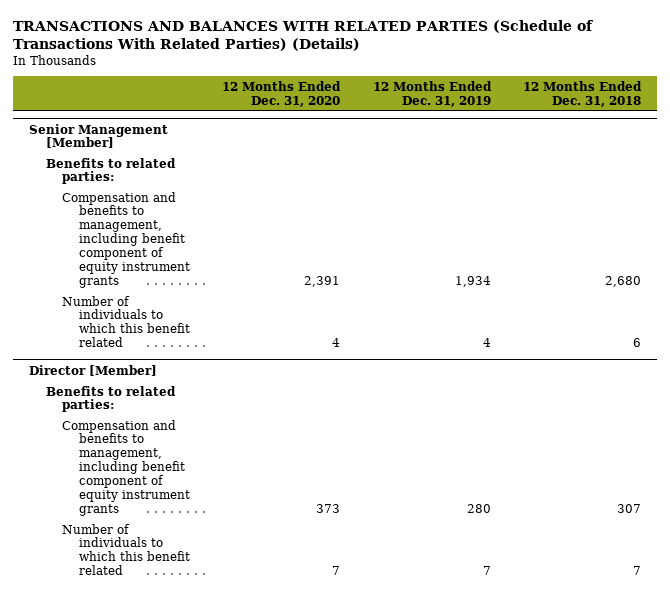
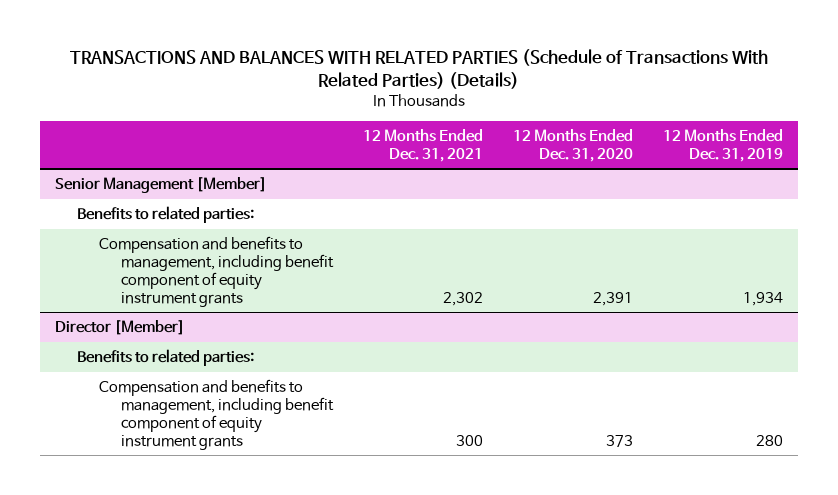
[522,80,642,107] 12 Months Ended Dec. 31, 2018 -> none
none -> [363,128,484,162] 12 Months Ended Dec. 31, 2021
[62,295,190,348] Number of individuals to which this benefit related -> none
[62,523,190,576] Number of individuals to which this benefit related -> none

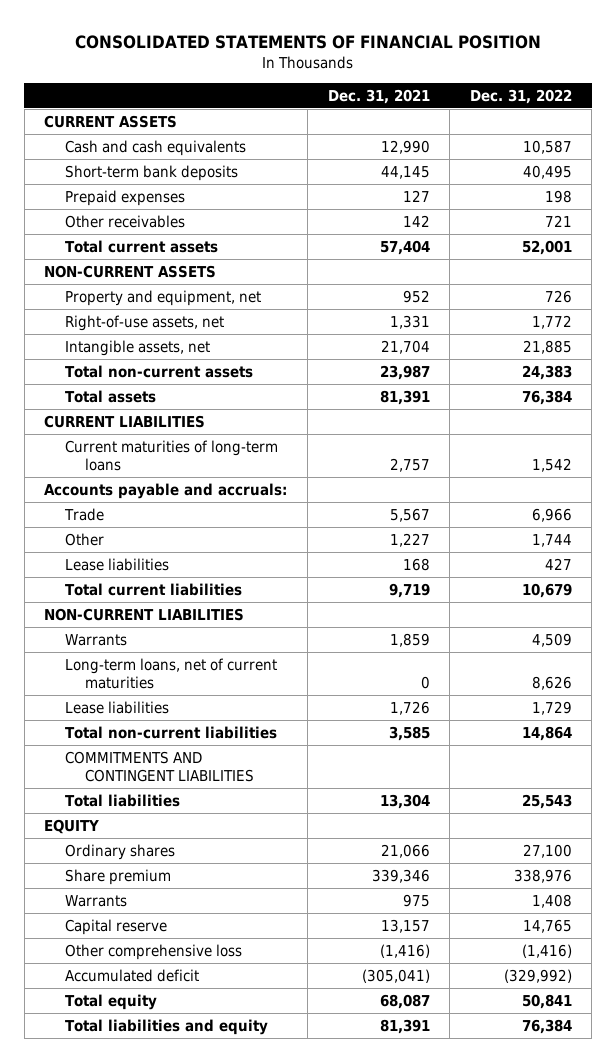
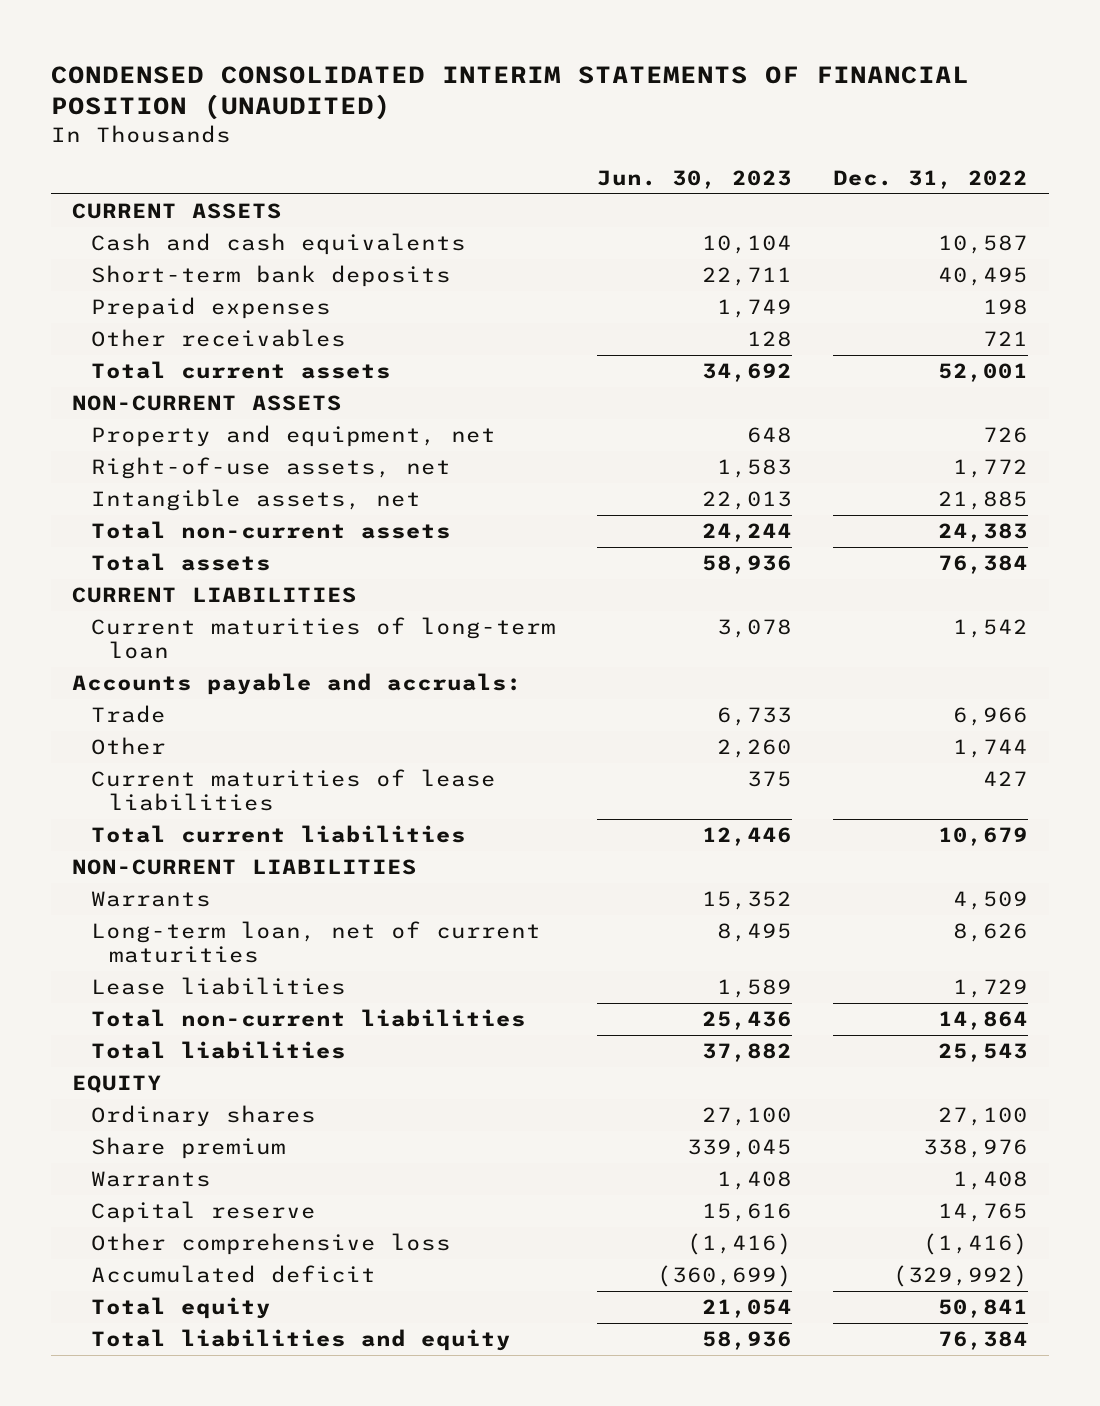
[75,34,542,49] CONSOLIDATED STATEMENTS OF FINANCIAL POSITION -> [51,65,970,121] CONDENSED CONSOLIDATED INTERIM STATEMENTS OF FINANCIAL POSITION (UNAUDITED)
[327,88,430,104] Dec. 31, 2021 -> none
none -> [596,169,792,189] Jun. 30, 2023
[64,439,278,472] Current maturities of long-term loans -> [90,616,556,660] Current maturities of long-term loan
[64,557,169,571] Lease liabilities -> [90,768,496,812] Current maturities of lease liabilities
[64,657,277,690] Long-term loans, net of current maturities -> [90,920,541,964] Long-term loan, net of current maturities
[64,750,255,783] COMMITMENTS AND CONTINGENT LIABILITIES -> none

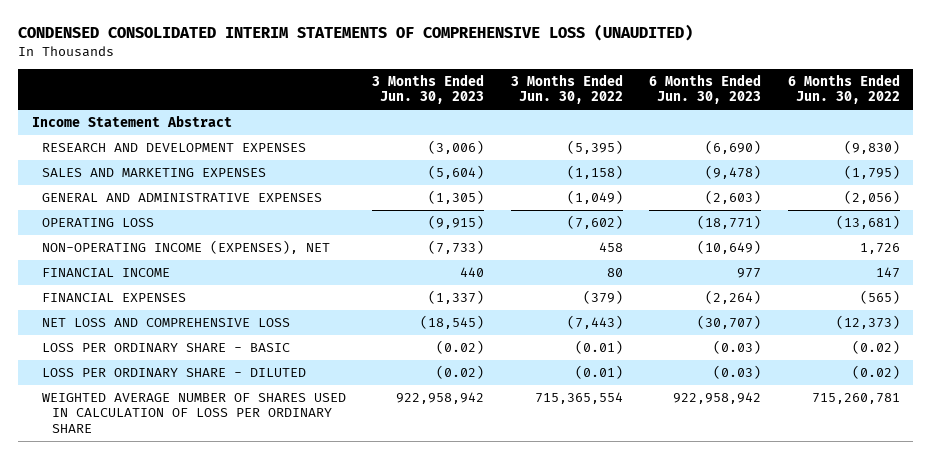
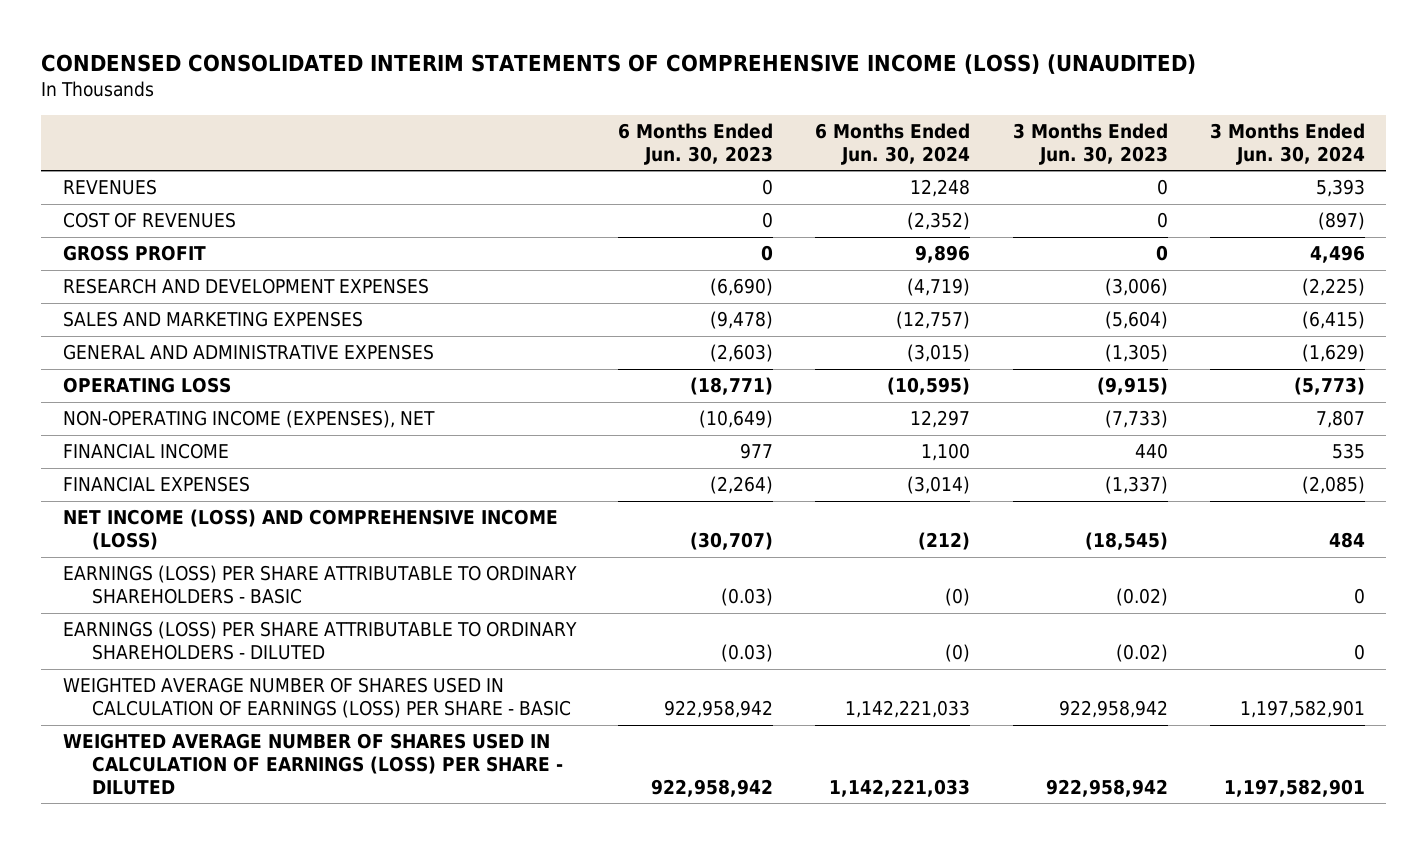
[18,24,694,42] CONDENSED CONSOLIDATED INTERIM STATEMENTS OF COMPREHENSIVE LOSS (UNAUDITED) -> [41,53,1197,74] CONDENSED CONSOLIDATED INTERIM STATEMENTS OF COMPREHENSIVE INCOME (LOSS) (UNAUDITED)
[510,73,623,105] 3 Months Ended Jun. 30, 2022 -> none
[788,73,901,105] 6 Months Ended Jun. 30, 2022 -> none
none -> [815,122,971,165] 6 Months Ended Jun. 30, 2024
none -> [1209,122,1365,165] 3 Months Ended Jun. 30, 2024
[31,114,232,127] Income Statement Abstract -> none
none -> [62,179,157,196] REVENUES
none -> [62,212,236,229] COST OF REVENUES
none -> [62,245,206,262] GROSS PROFIT
[41,317,290,327] NET LOSS AND COMPREHENSIVE LOSS -> [62,509,558,550] NET INCOME (LOSS) AND COMPREHENSIVE INCOME (LOSS)
[41,342,290,352] LOSS PER ORDINARY SHARE - BASIC -> [62,565,577,604] EARNINGS (LOSS) PER SHARE ATTRIBUTABLE TO ORDINARY SHAREHOLDERS - BASIC
[41,367,306,377] LOSS PER ORDINARY SHARE - DILUTED -> [62,621,577,660] EARNINGS (LOSS) PER SHARE ATTRIBUTABLE TO ORDINARY SHAREHOLDERS - DILUTED
[41,392,346,433] WEIGHTED AVERAGE NUMBER OF SHARES USED IN CALCULATION OF LOSS PER ORDINARY SHARE -> [62,677,571,718] WEIGHTED AVERAGE NUMBER OF SHARES USED IN CALCULATION OF EARNINGS (LOSS) PER SHARE - BASIC
none -> [62,733,563,795] WEIGHTED AVERAGE NUMBER OF SHARES USED IN CALCULATION OF EARNINGS (LOSS) PER SHARE - DILUTED

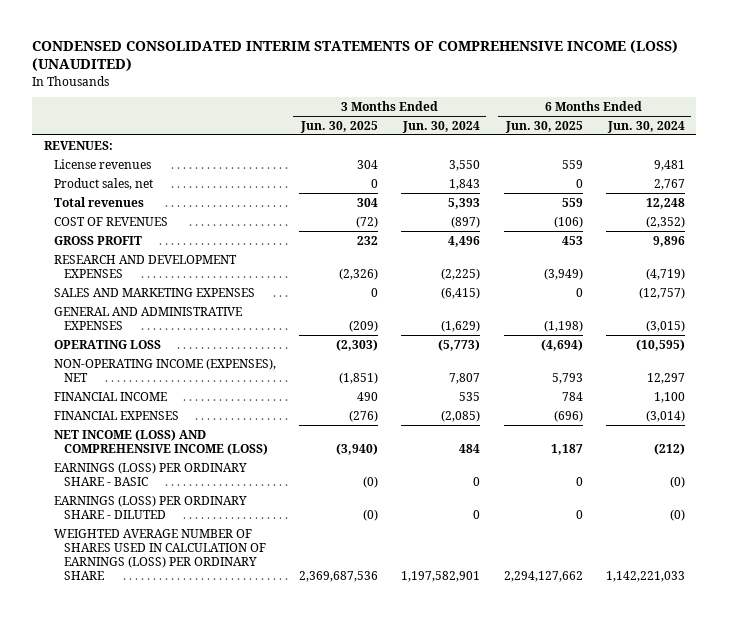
[617,122,773,165] 6 Months Ended Jun. 30, 2023 -> none
[1012,122,1168,165] 3 Months Ended Jun. 30, 2023 -> none
none -> [300,120,379,133] Jun. 30, 2025
none -> [504,120,583,133] Jun. 30, 2025
none -> [43,140,113,150] REVENUES:
none -> [53,158,151,169] License revenues
none -> [53,177,153,190] Product sales, net
[62,179,157,196] REVENUES -> [53,196,144,207] Total revenues
[62,733,563,795] WEIGHTED AVERAGE NUMBER OF SHARES USED IN CALCULATION OF EARNINGS (LOSS) PER SHARE - DILUTED -> none
[62,565,577,604] EARNINGS (LOSS) PER SHARE ATTRIBUTABLE TO ORDINARY SHAREHOLDERS - BASIC -> [53,461,247,486] EARNINGS (LOSS) PER ORDINARY SHARE - BASIC
[62,621,577,660] EARNINGS (LOSS) PER SHARE ATTRIBUTABLE TO ORDINARY SHAREHOLDERS - DILUTED -> [53,494,247,519] EARNINGS (LOSS) PER ORDINARY SHARE - DILUTED
[62,677,571,718] WEIGHTED AVERAGE NUMBER OF SHARES USED IN CALCULATION OF EARNINGS (LOSS) PER SHARE - BASIC -> [53,528,267,580] WEIGHTED AVERAGE NUMBER OF SHARES USED IN CALCULATION OF EARNINGS (LOSS) PER ORDINARY SHARE

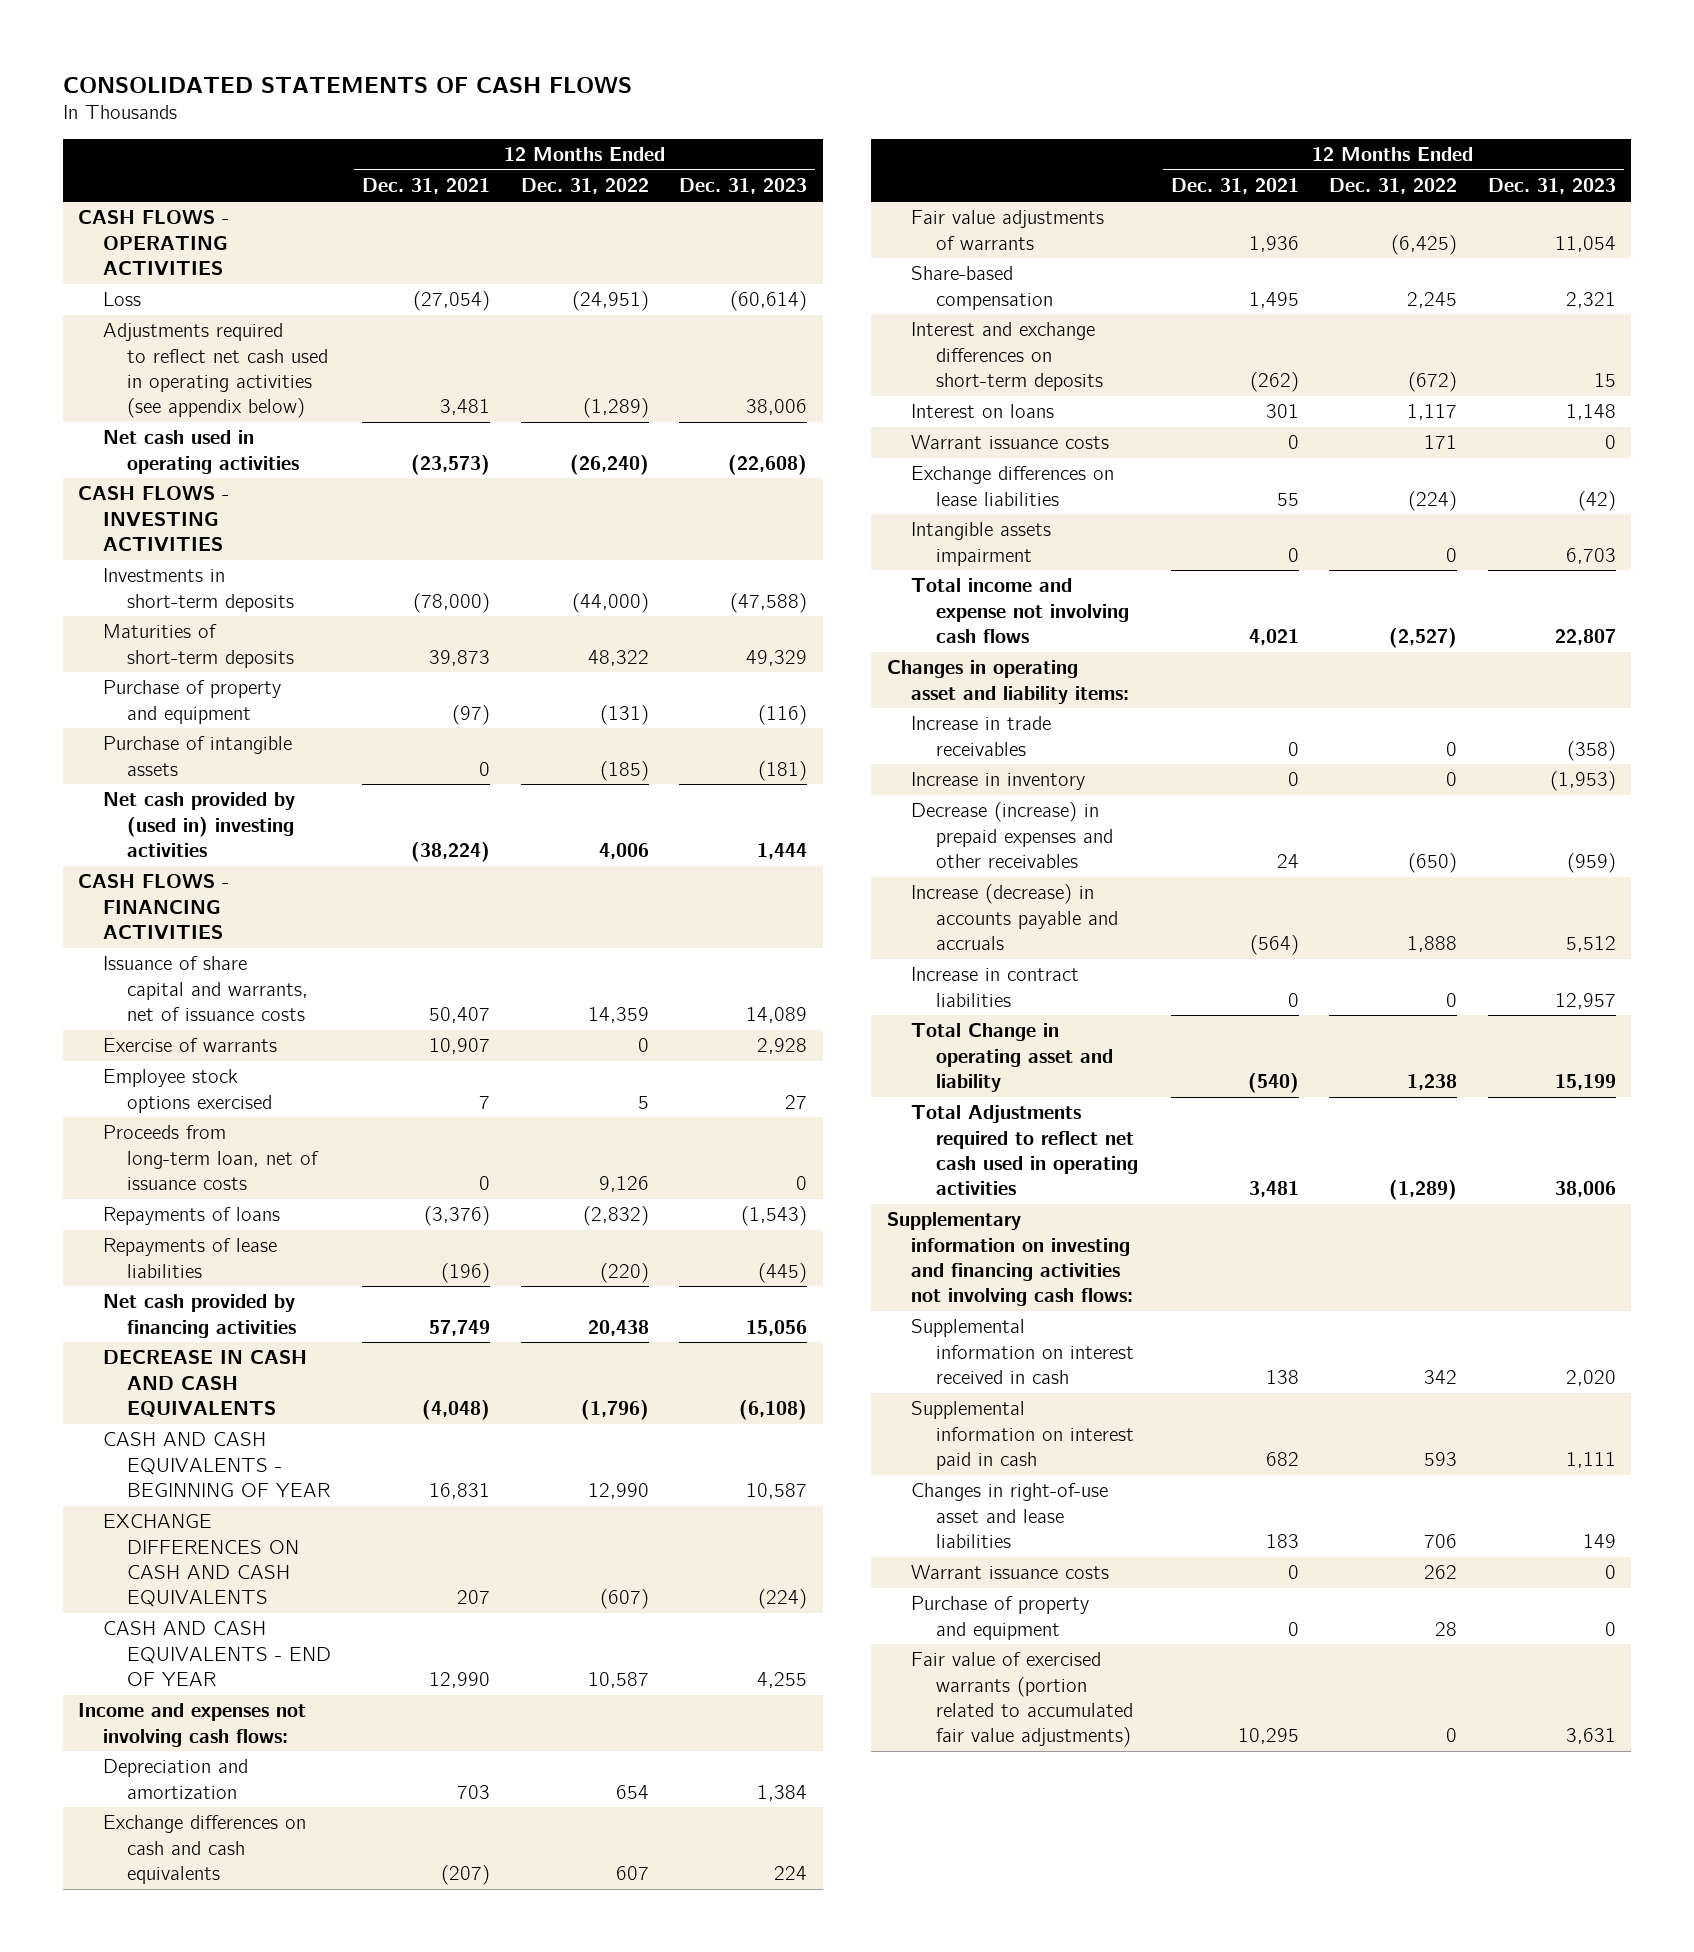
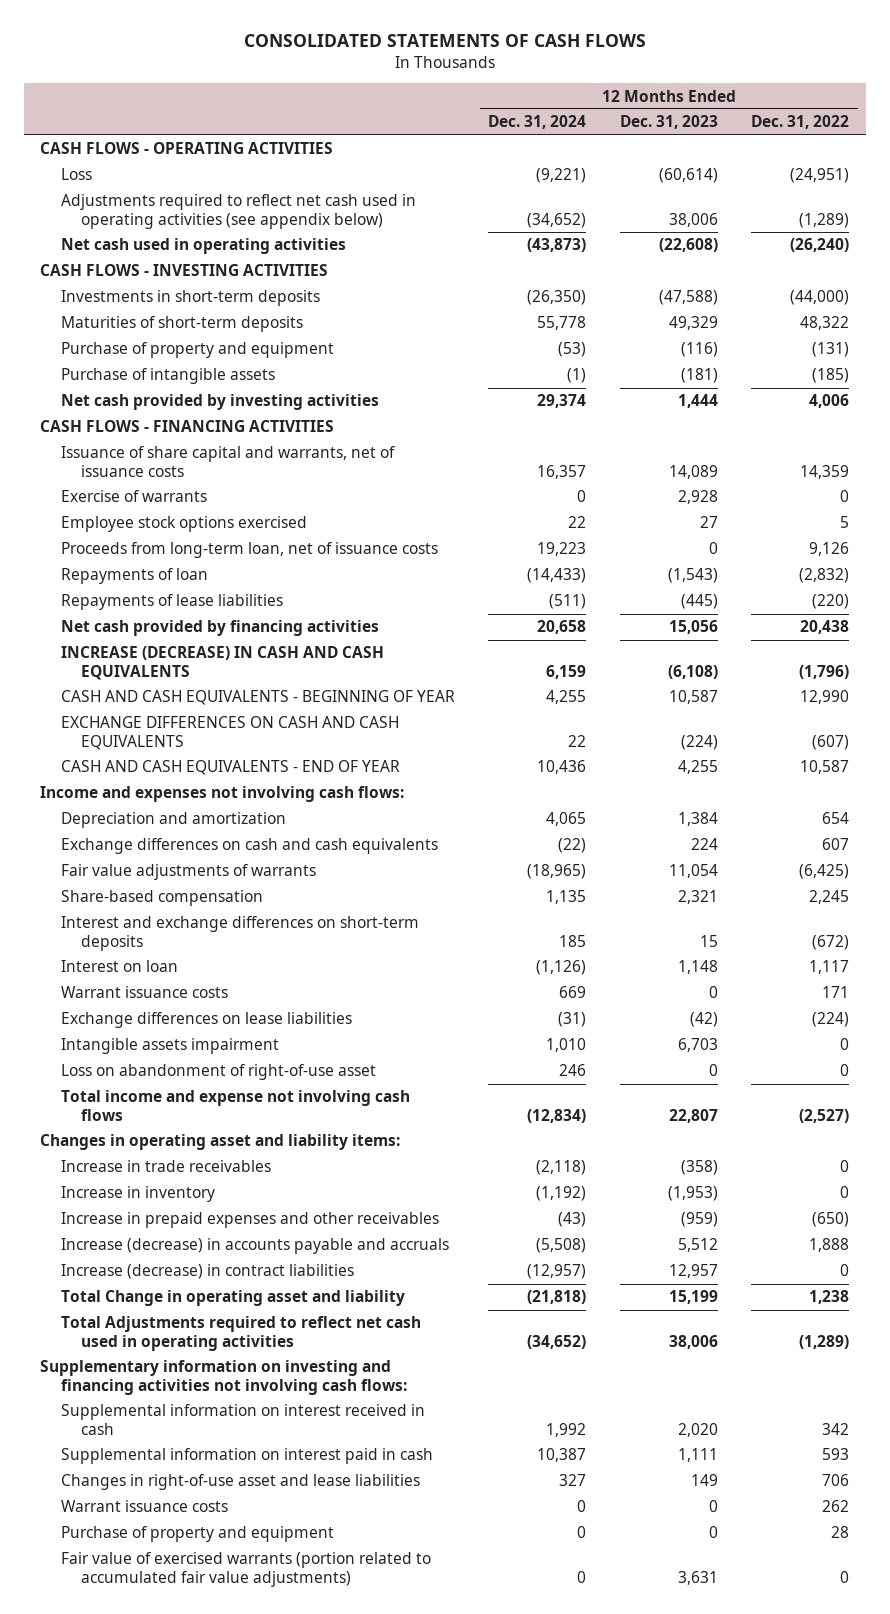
[361,178,490,195] Dec. 31, 2021 -> none
none -> [488,115,587,130] Dec. 31, 2024
[102,792,295,857] Net cash provided by (used in) investing activities -> [60,394,379,411] Net cash provided by investing activities
[102,1207,280,1226] Repayments of loans -> [60,568,208,585] Repayments of loan
[102,1350,307,1417] DECREASE IN CASH AND CASH EQUIVALENTS -> [60,646,384,680] INCREASE (DECREASE) IN CASH AND CASH EQUIVALENTS
[911,404,1055,419] Interest on loans -> [60,960,178,973] Interest on loan
none -> [60,1064,376,1081] Loss on abandonment of right-of-use asset
[911,802,1113,868] Decrease (increase) in prepaid expenses and other receivables -> [60,1212,439,1229] Increase in prepaid expenses and other receivables
[911,967,1080,1007] Increase in contract liabilities -> [60,1264,354,1280] Increase (decrease) in contract liabilities

